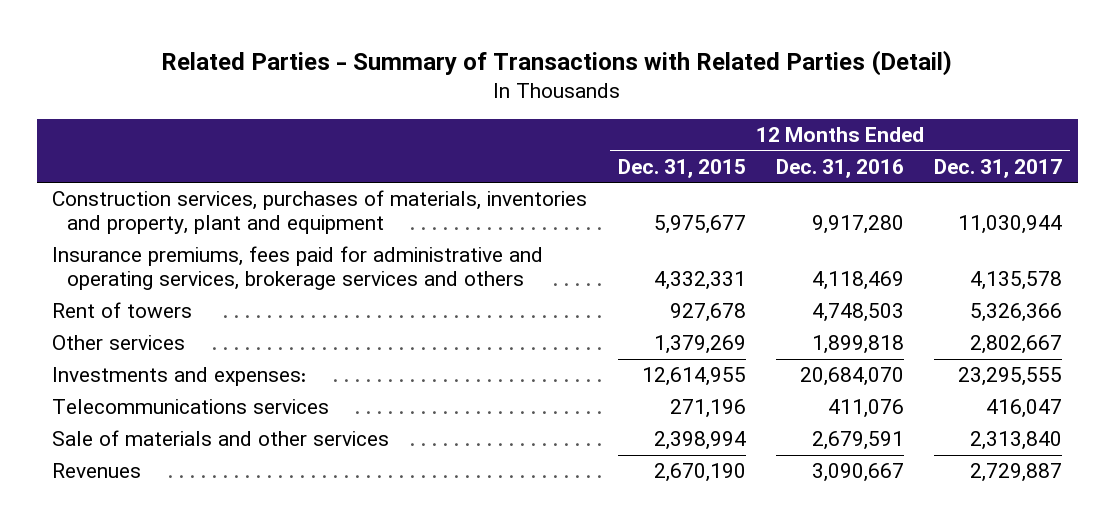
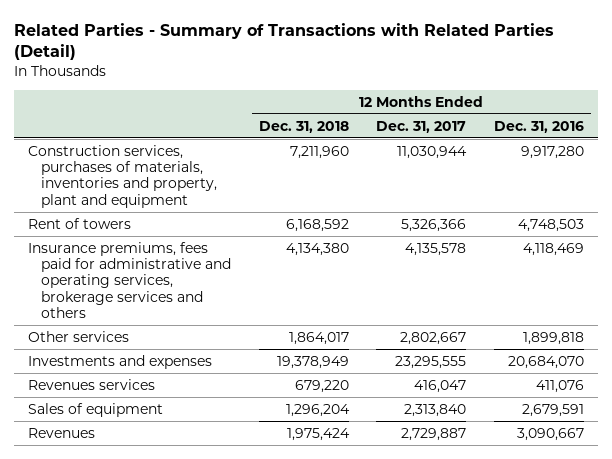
[617,158,746,178] Dec. 31, 2015 -> none
none -> [258,120,349,133] Dec. 31, 2018
[52,246,544,291] Insurance premiums, fees paid for administrative and operating services, brokerage services and others -> [28,241,231,319] Insurance premiums, fees paid for administrative and operating services, brokerage services and others
[52,367,307,387] Investments and expenses: -> [28,354,213,369] Investments and expenses
[52,399,330,415] Telecommunications services -> [28,378,156,390] Revenues services
[52,430,390,447] Sale of materials and other services -> [28,402,164,417] Sales of equipment

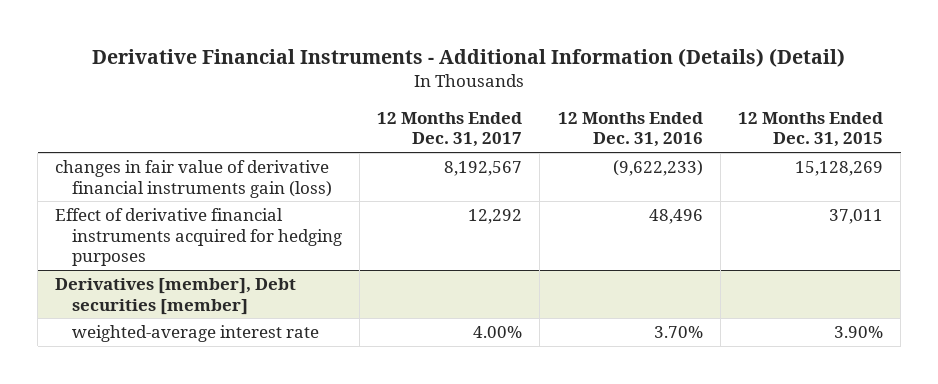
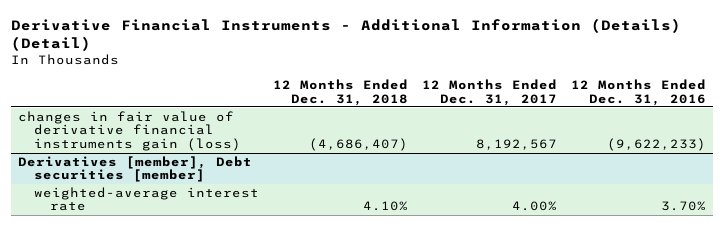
[737,111,883,148] 12 Months Ended Dec. 31, 2015 -> none
none -> [273,78,409,106] 12 Months Ended Dec. 31, 2018
[55,207,342,267] Effect of derivative financial instruments acquired for hedging purposes -> none

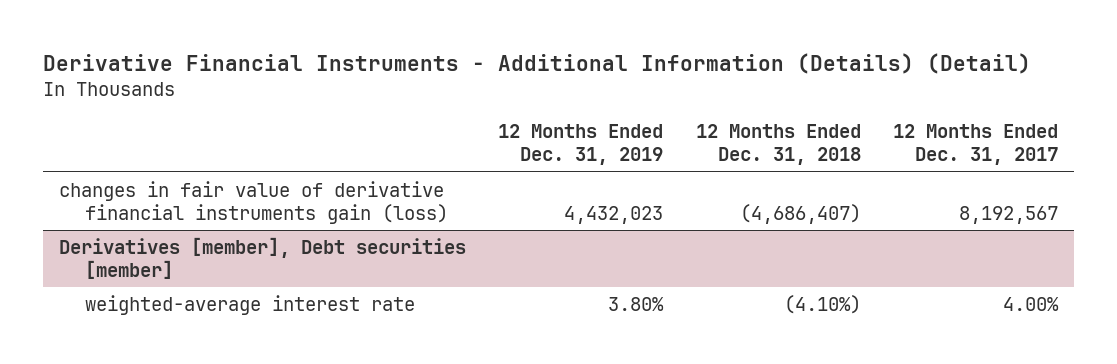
[570,78,706,106] 12 Months Ended Dec. 31, 2016 -> none
none -> [498,123,664,166] 12 Months Ended Dec. 31, 2019
[363,201,409,212] 4.10% -> [783,294,861,314] (4.10%)

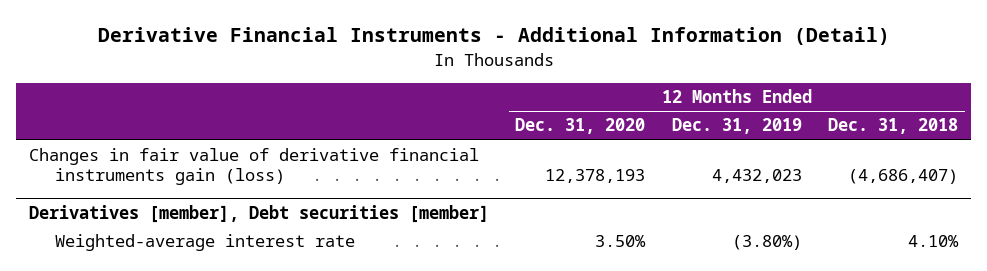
[42,53,1031,75] Derivative Financial Instruments - Additional Information (Details) (Detail) -> [97,27,890,46] Derivative Financial Instruments - Additional Information (Detail)
[893,123,1059,166] 12 Months Ended Dec. 31, 2017 -> none
none -> [515,118,646,135] Dec. 31, 2020
[58,180,448,225] changes in fair value of derivative financial instruments gain (loss) -> [29,148,480,186] Changes in fair value of derivative financial instruments gain (loss)
[84,294,415,315] weighted-average interest rate -> [55,234,356,252] Weighted-average interest rate
[608,296,665,311] 3.80% -> [731,235,802,251] (3.80%)
[783,294,861,314] (4.10%) -> [908,235,960,248] 4.10%

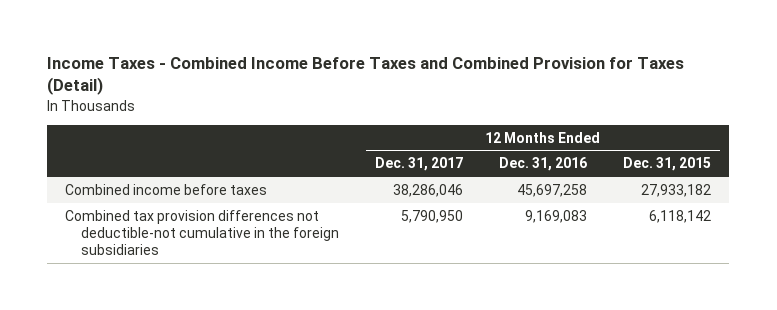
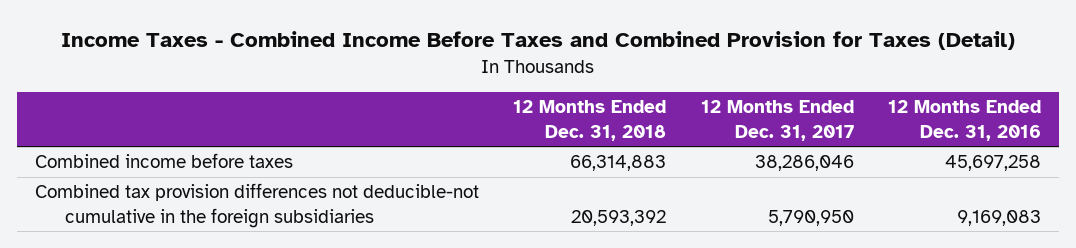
[623,157,712,172] Dec. 31, 2015 -> none
none -> [513,100,667,141] 12 Months Ended Dec. 31, 2018
[65,209,339,255] Combined tax provision differences not deductible-not cumulative in the foreign subsidiaries -> [34,183,479,228] Combined tax provision differences not deducible-not cumulative in the foreign subsidiaries

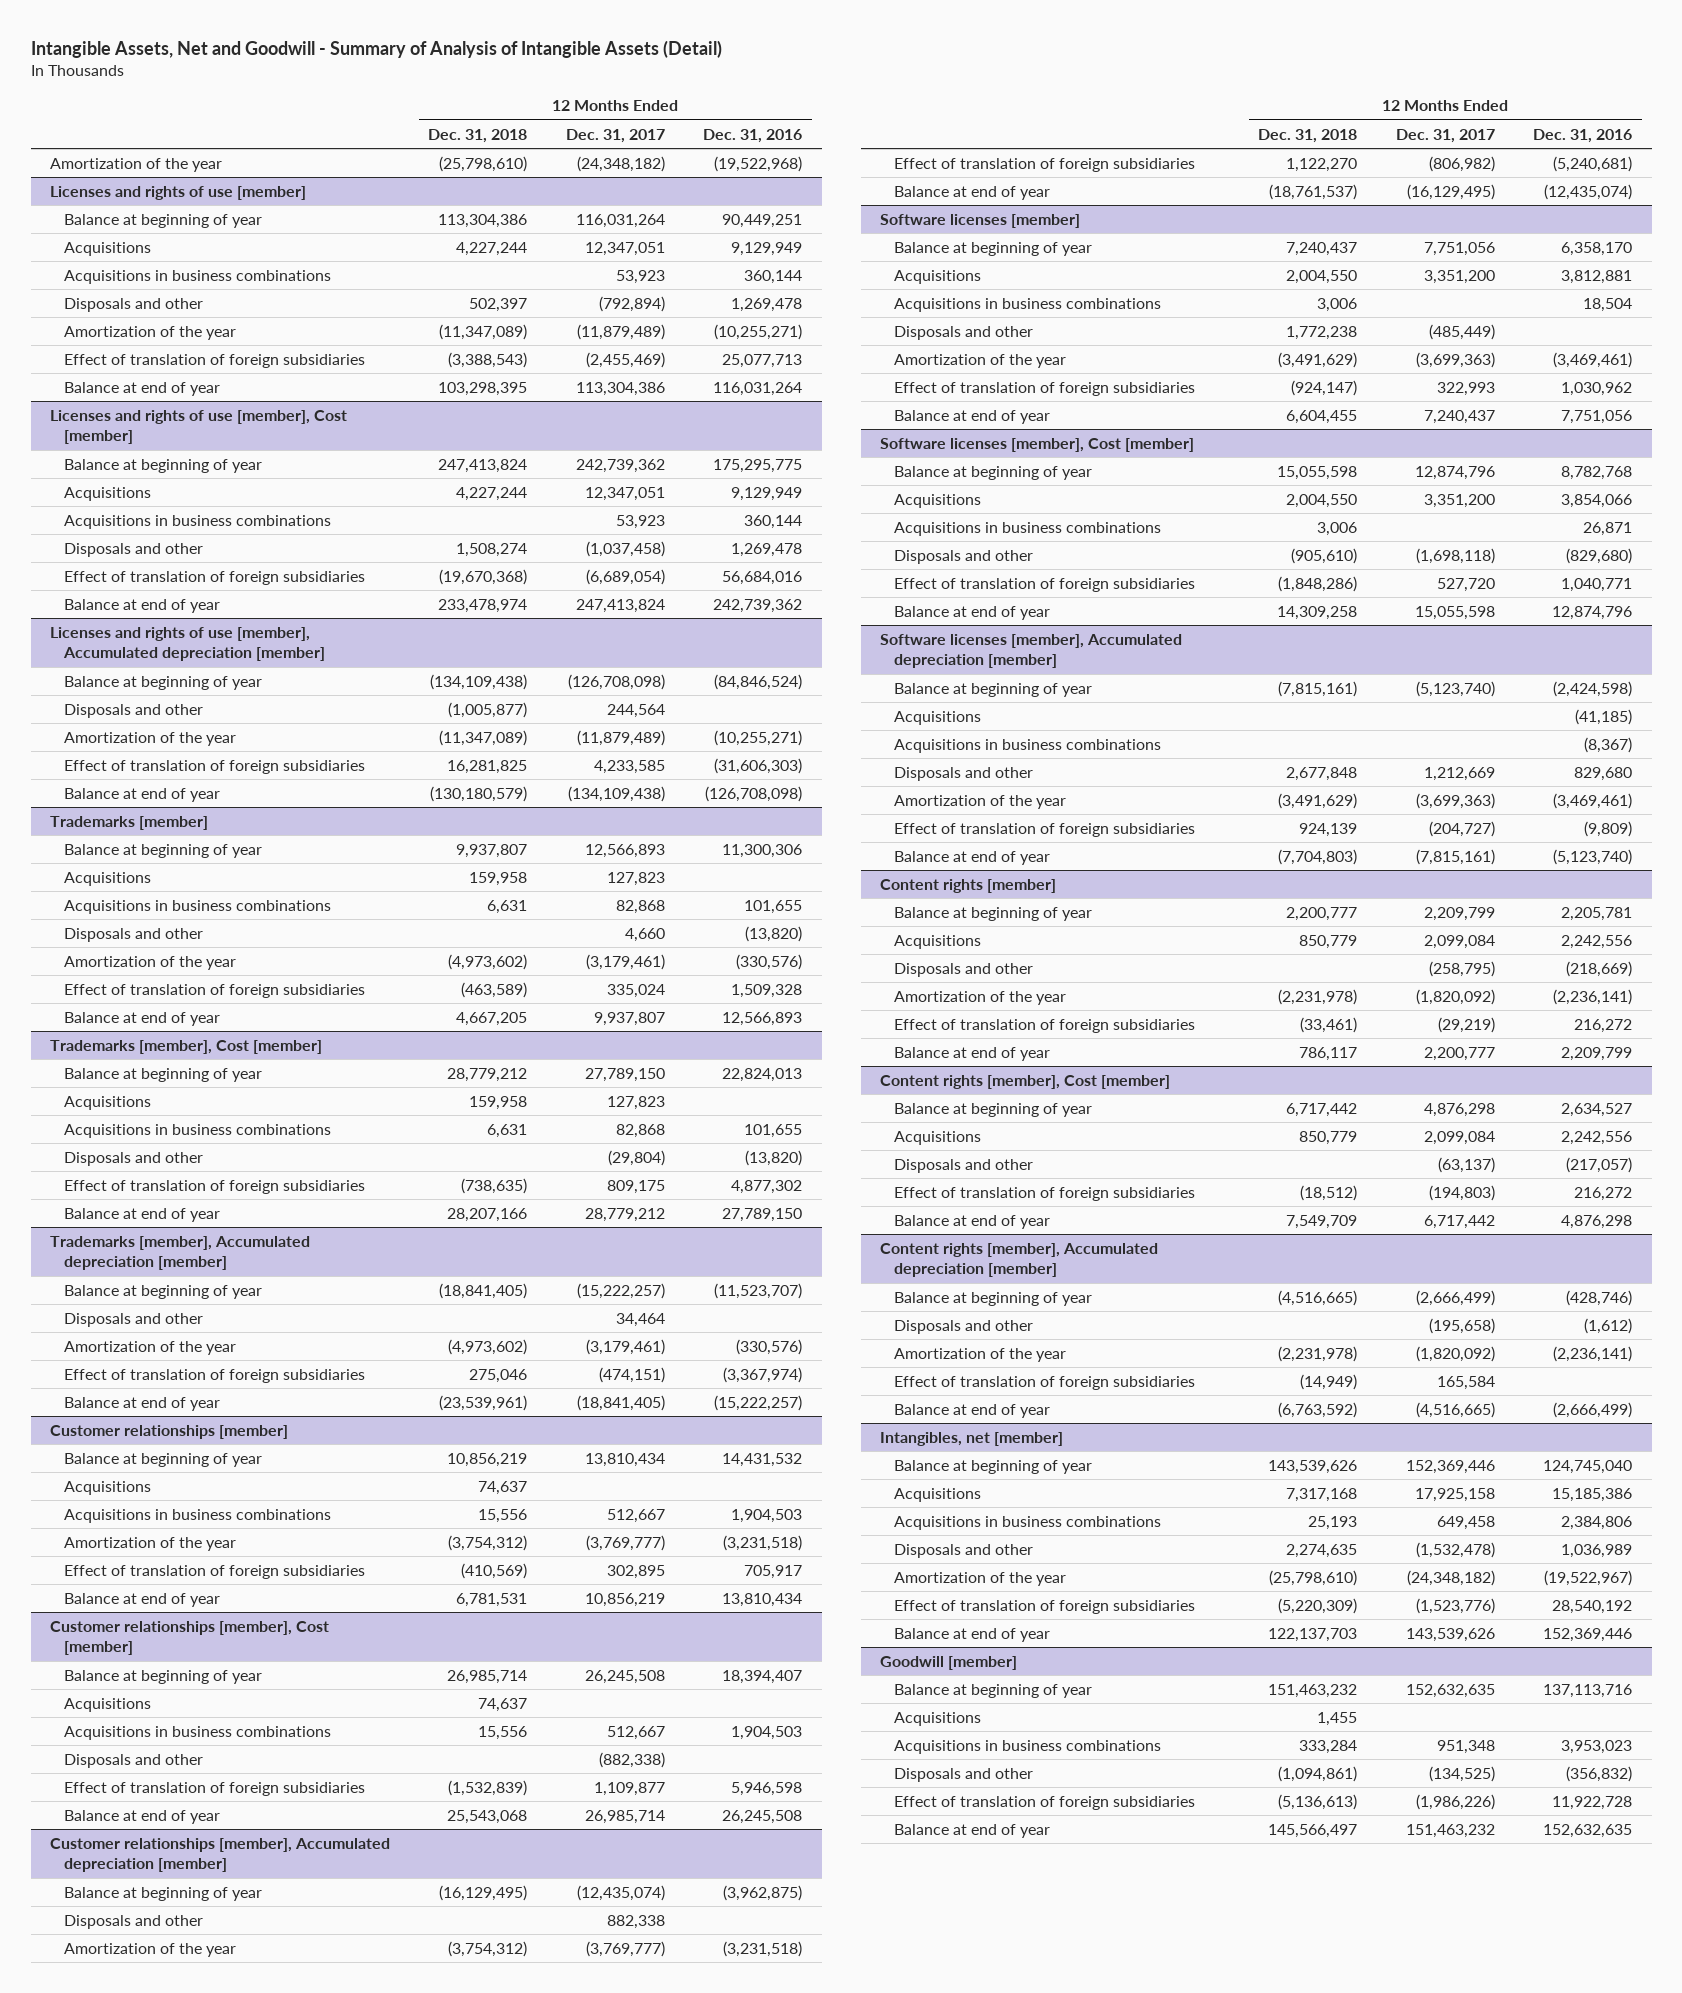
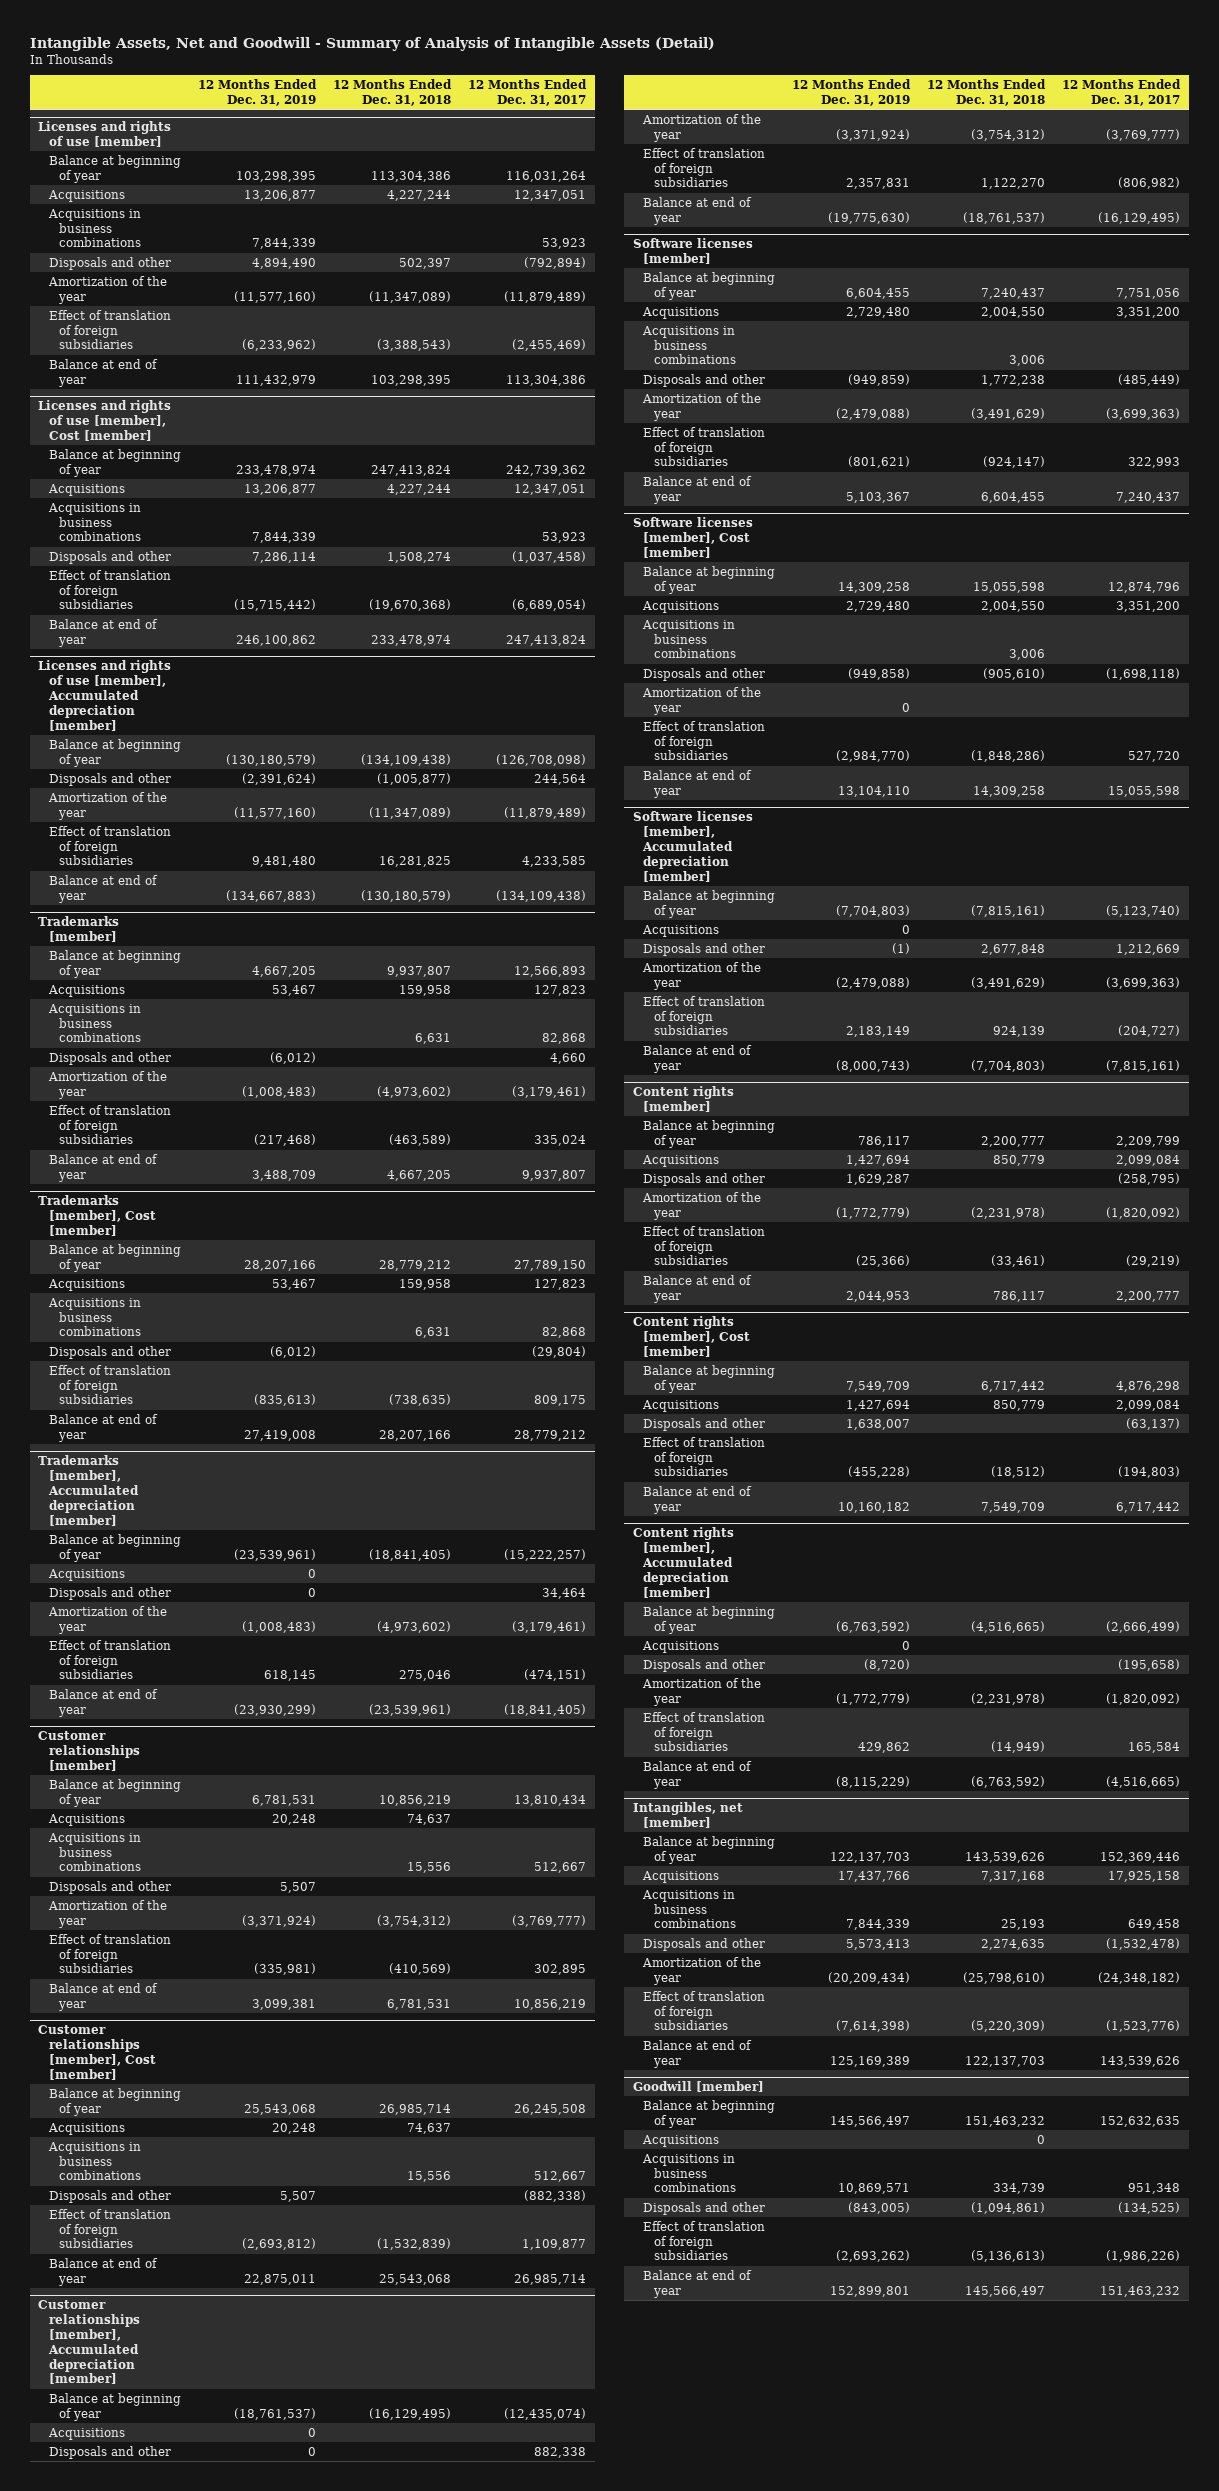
[703,128,803,143] Dec. 31, 2016 -> none
none -> [197,79,317,106] 12 Months Ended Dec. 31, 2019
[49,157,222,172] Amortization of the year -> none
none -> [47,1568,125,1581] Acquisitions
none -> [48,1880,171,1894] Disposals and other
none -> [47,2427,125,2440] Acquisitions
none -> [642,686,762,715] Amortization of the year
[894,738,1162,753] Acquisitions in business combinations -> none
none -> [642,1640,720,1653] Acquisitions
[1317,1711,1358,1726] 1,455 -> [1037,2134,1046,2144] 0
[1299,1739,1358,1754] 333,284 -> [993,2183,1046,2195] 334,739

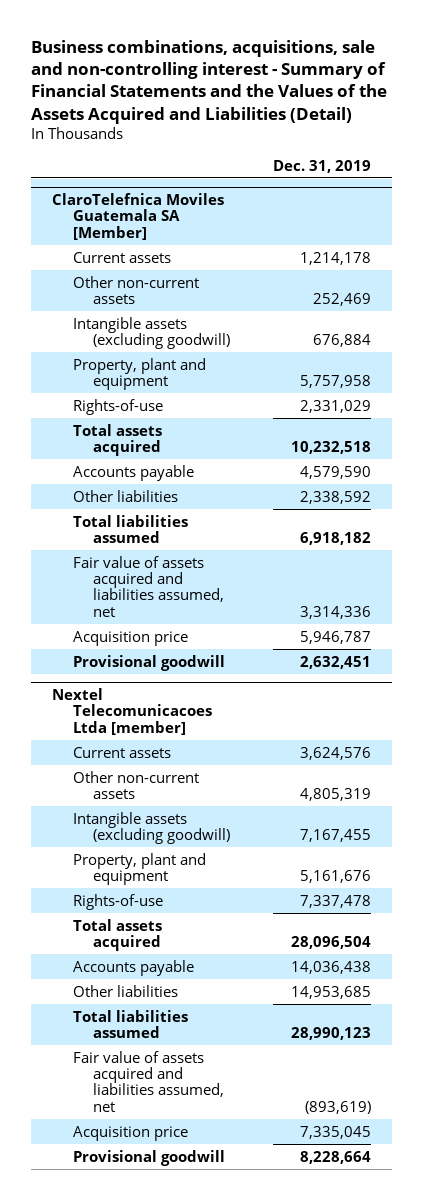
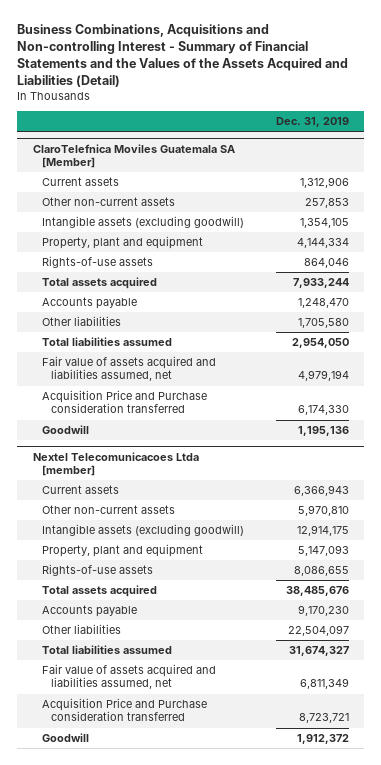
[30,40,387,124] Business combinations, acquisitions, sale and non-controlling interest - Summary of Financial Statements and the Values of the Assets Acquired and Liabilities (Detail) -> [16,23,348,87] Business Combinations, Acquisitions and Non-controlling Interest - Summary of Financial Statements and the Values of the Assets Acquired and Liabilities (Detail)
[299,251,371,265] 1,214,178 -> [299,177,349,189] 1,312,906
[312,292,371,306] 252,469 -> [304,198,349,209] 257,853
[312,333,371,347] 676,884 -> [299,218,349,229] 1,354,105
[299,374,371,388] 5,757,958 -> [296,238,349,249] 4,144,334
[72,398,163,415] Rights-of-use -> [42,256,154,269] Rights-of-use assets
[299,399,371,413] 2,331,029 -> [303,258,349,269] 864,046
[290,440,371,454] 10,232,518 -> [292,278,349,289] 7,933,244
[299,465,371,479] 4,579,590 -> [297,298,349,309] 1,248,470
[299,490,371,504] 2,338,592 -> [297,318,349,329] 1,705,580
[299,531,371,545] 6,918,182 -> [291,338,349,349] 2,954,050
[299,605,371,619] 3,314,336 -> [297,370,349,382] 4,979,194
[72,630,188,646] Acquisition price -> [42,390,208,414] Acquisition Price and Purchase consideration transferred
[299,630,371,644] 5,946,787 -> [297,405,349,416] 6,174,330
[72,654,225,671] Provisional goodwill -> [42,425,90,435] Goodwill
[299,655,371,669] 2,632,451 -> [297,426,349,437] 1,195,136
[299,746,371,760] 3,624,576 -> [293,485,349,497] 6,366,943
[299,787,371,801] 4,805,319 -> [297,505,349,517] 5,970,810
[299,828,371,842] 7,167,455 -> [296,525,349,537] 12,914,175
[299,869,371,883] 5,161,676 -> [297,545,349,557] 5,147,093
[72,893,163,910] Rights-of-use -> [42,564,154,577] Rights-of-use assets
[299,894,371,908] 7,337,478 -> [293,566,349,577] 8,086,655
[290,935,371,949] 28,096,504 -> [285,586,349,597] 38,485,676
[290,960,371,974] 14,036,438 -> [297,605,349,617] 9,170,230
[290,985,371,999] 14,953,685 -> [287,625,349,637] 22,504,097
[290,1026,371,1040] 28,990,123 -> [288,646,349,657] 31,674,327
[304,1100,371,1114] (893,619) -> [299,678,349,690] 6,811,349
[72,1125,188,1141] Acquisition price -> [42,698,208,722] Acquisition Price and Purchase consideration transferred
[299,1125,371,1139] 7,335,045 -> [298,713,349,724] 8,723,721
[72,1149,225,1166] Provisional goodwill -> [42,733,90,743] Goodwill
[299,1150,371,1164] 8,228,664 -> [296,734,349,745] 1,912,372

